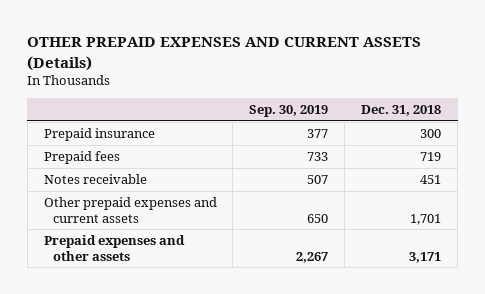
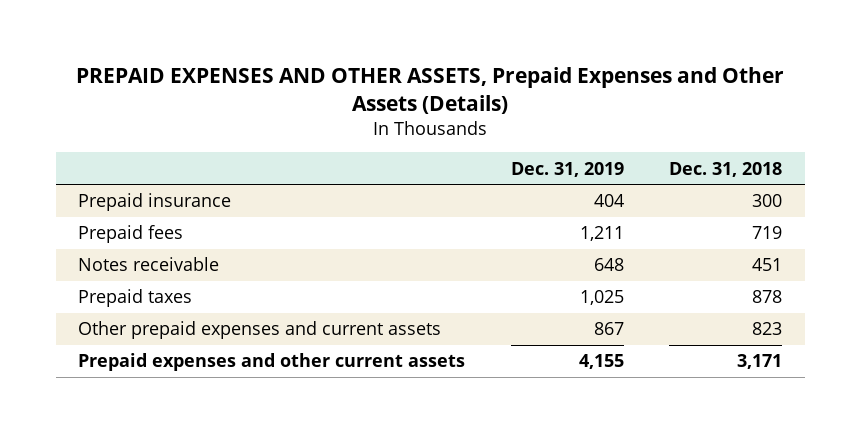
[27,37,422,71] OTHER PREPAID EXPENSES AND CURRENT ASSETS (Details) -> [76,67,785,114] PREPAID EXPENSES AND OTHER ASSETS, Prepaid Expenses and Other Assets (Details)
[249,105,329,118] Sep. 30, 2019 -> none
none -> [510,161,624,177] Dec. 31, 2019
none -> [78,289,193,308] Prepaid taxes
[410,213,442,225] 1,701 -> [752,322,783,336] 823
[43,234,185,261] Prepaid expenses and other assets -> [78,353,466,372] Prepaid expenses and other current assets

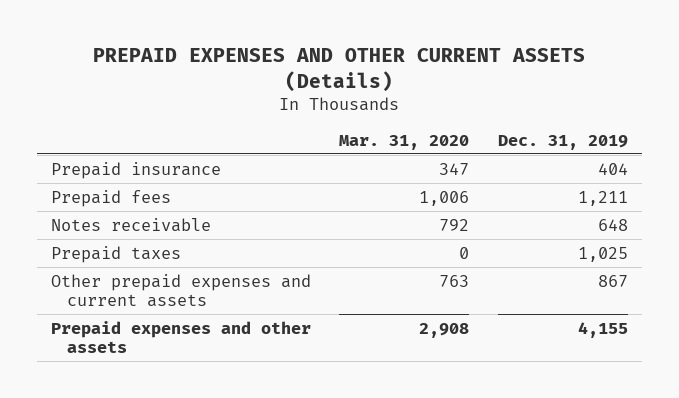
[76,67,785,114] PREPAID EXPENSES AND OTHER ASSETS, Prepaid Expenses and Other Assets (Details) -> [93,48,586,92] PREPAID EXPENSES AND OTHER CURRENT ASSETS (Details)
[669,161,783,177] Dec. 31, 2018 -> none
none -> [339,134,470,150] Mar. 31, 2020
[78,353,466,372] Prepaid expenses and other current assets -> [51,320,312,354] Prepaid expenses and other assets

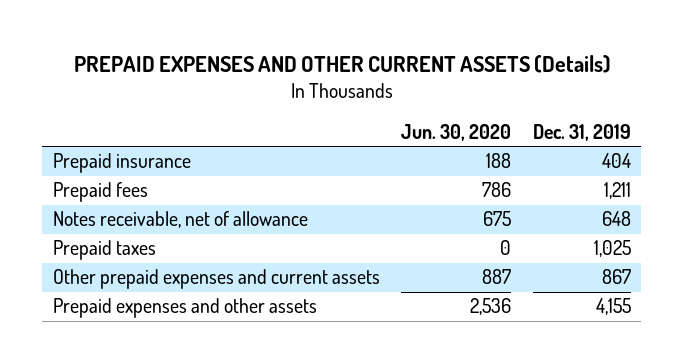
[339,134,470,150] Mar. 31, 2020 -> none
none -> [401,123,512,141] Jun. 30, 2020
[51,217,212,232] Notes receivable -> [52,211,308,229] Notes receivable, net of allowance

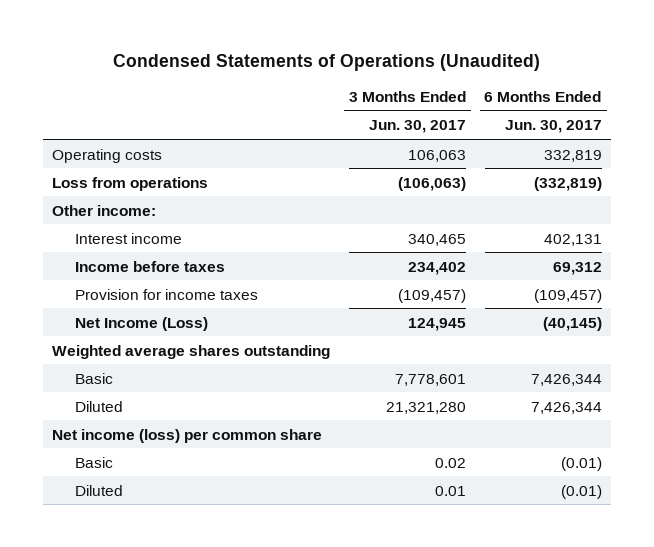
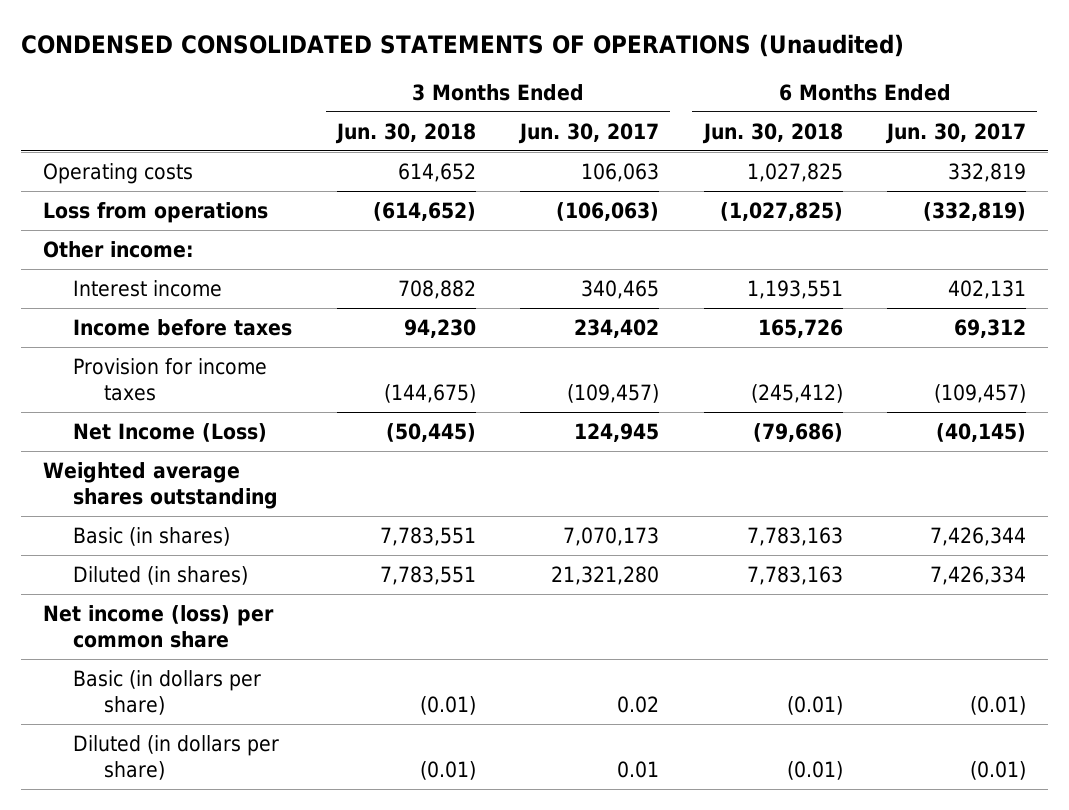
[113,53,541,71] Condensed Statements of Operations (Unaudited) -> [21,33,905,57] CONDENSED CONSOLIDATED STATEMENTS OF OPERATIONS (Unaudited)
none -> [334,122,476,144] Jun. 30, 2018
none -> [701,122,843,144] Jun. 30, 2018
[75,372,114,384] Basic -> [73,526,231,546] Basic (in shares)
[395,373,467,386] 7,778,601 -> [563,526,660,546] 7,070,173
[75,400,124,412] Diluted -> [73,565,249,585] Diluted (in shares)
[530,401,602,414] 7,426,344 -> [929,565,1026,585] 7,426,334
[75,456,114,468] Basic -> [73,669,262,716] Basic (in dollars per share)
[75,484,124,496] Diluted -> [73,734,280,781] Diluted (in dollars per share)

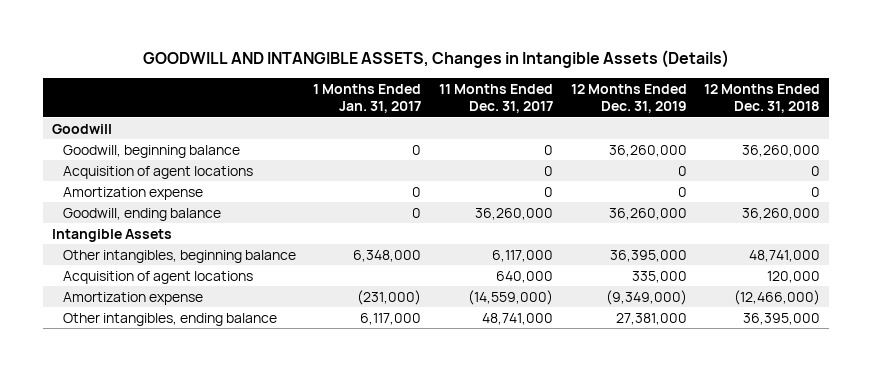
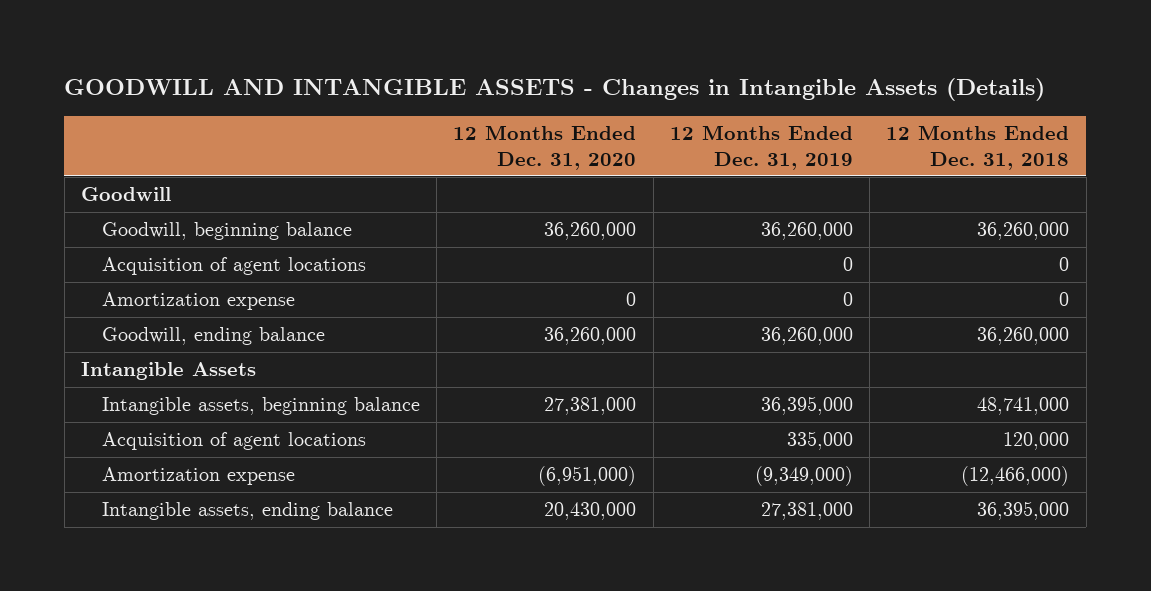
[142,50,729,69] GOODWILL AND INTANGIBLE ASSETS, Changes in Intangible Assets (Details) -> [64,78,1046,102] GOODWILL AND INTANGIBLE ASSETS - Changes in Intangible Assets (Details)
[313,83,422,114] 1 Months Ended Jan. 31, 2017 -> none
[439,83,554,114] 11 Months Ended Dec. 31, 2017 -> none
none -> [453,124,637,170] 12 Months Ended Dec. 31, 2020
[62,249,296,263] Other intangibles, beginning balance -> [101,397,420,416] Intangible assets, beginning balance
[62,312,277,326] Other intangibles, ending balance -> [101,502,393,521] Intangible assets, ending balance

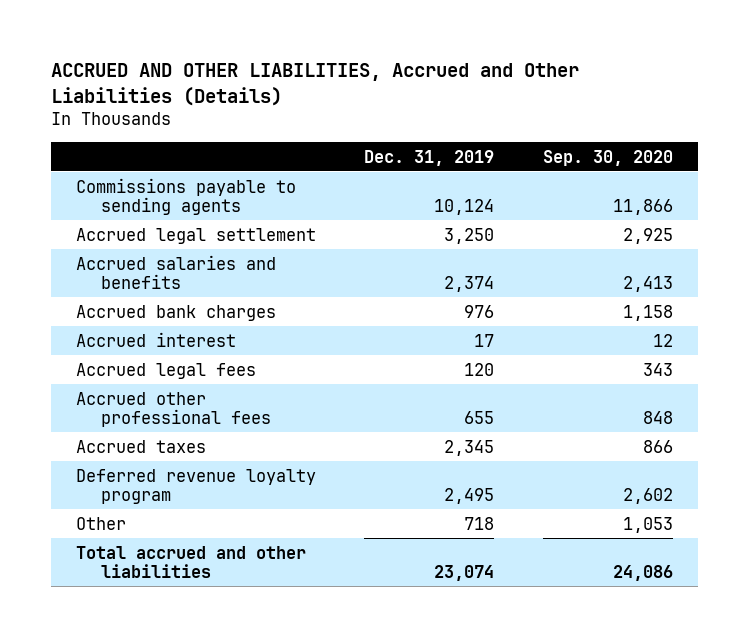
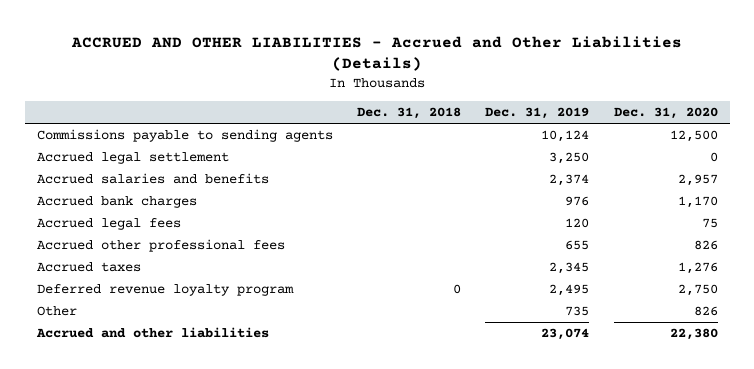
[51,62,580,106] ACCRUED AND OTHER LIABILITIES, Accrued and Other Liabilities (Details) -> [71,35,683,72] ACCRUED AND OTHER LIABILITIES - Accrued and Other Liabilities (Details)
[543,149,674,166] Sep. 30, 2020 -> none
none -> [357,107,462,120] Dec. 31, 2018
none -> [613,107,718,120] Dec. 31, 2020
[75,331,236,347] Accrued interest -> none
[464,516,495,530] 718 -> [565,306,590,317] 735
[75,545,306,578] Total accrued and other liabilities -> [35,327,269,339] Accrued and other liabilities

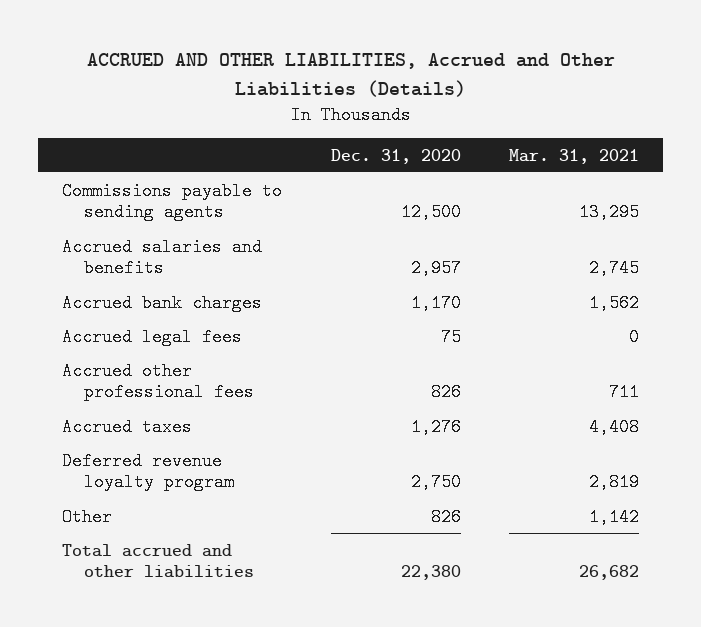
[71,35,683,72] ACCRUED AND OTHER LIABILITIES - Accrued and Other Liabilities (Details) -> [86,53,615,97] ACCRUED AND OTHER LIABILITIES, Accrued and Other Liabilities (Details)
[357,107,462,120] Dec. 31, 2018 -> none
[485,107,590,120] Dec. 31, 2019 -> none
none -> [509,148,640,164] Mar. 31, 2021
[36,152,229,165] Accrued legal settlement -> none
[35,327,269,339] Accrued and other liabilities -> [62,543,254,579] Total accrued and other liabilities

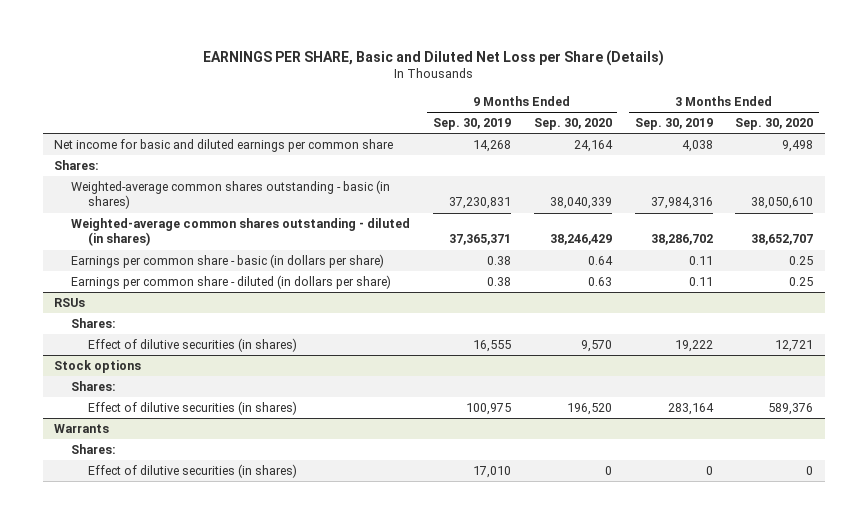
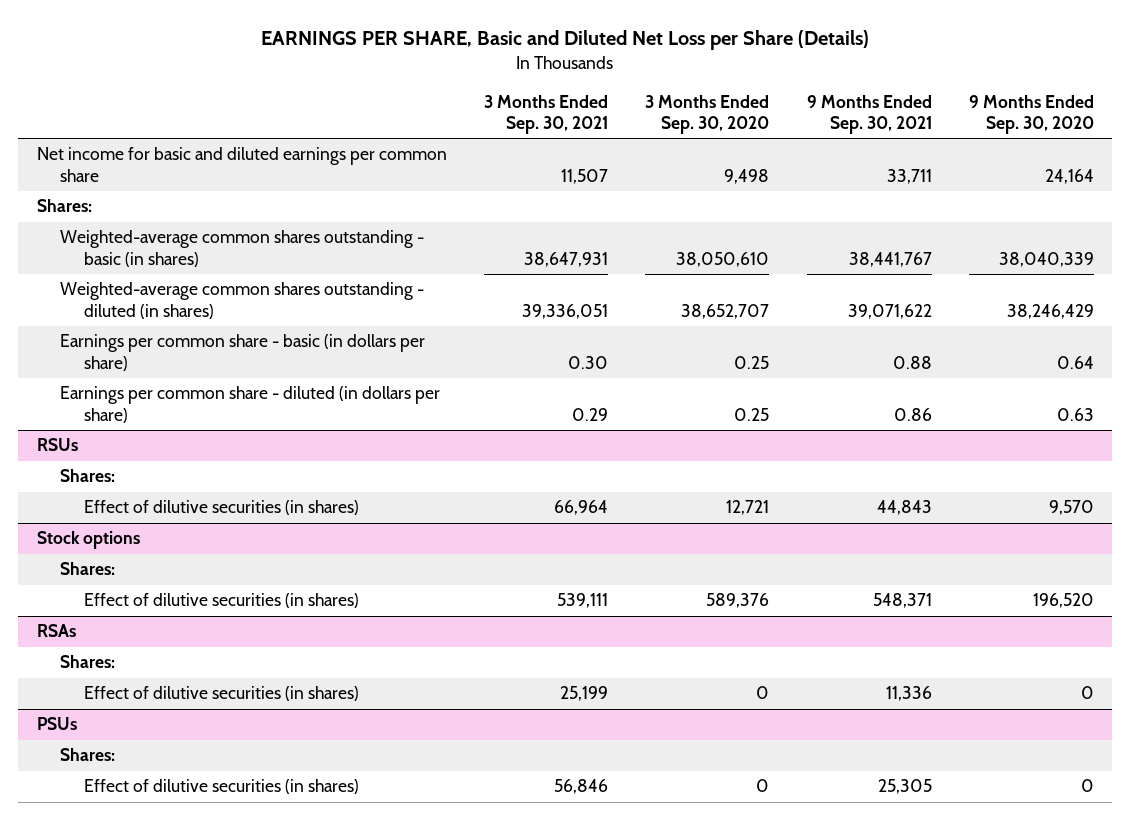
[433,117,512,130] Sep. 30, 2019 -> none
[634,117,713,130] Sep. 30, 2019 -> none
none -> [484,94,609,134] 3 Months Ended Sep. 30, 2021
none -> [806,94,932,134] 9 Months Ended Sep. 30, 2021
[54,423,110,433] Warrants -> none
none -> [36,624,76,638] RSAs
none -> [36,717,77,731] PSUs
none -> [60,748,116,762] Shares:
none -> [83,779,359,795] Effect of dilutive securities (in shares)

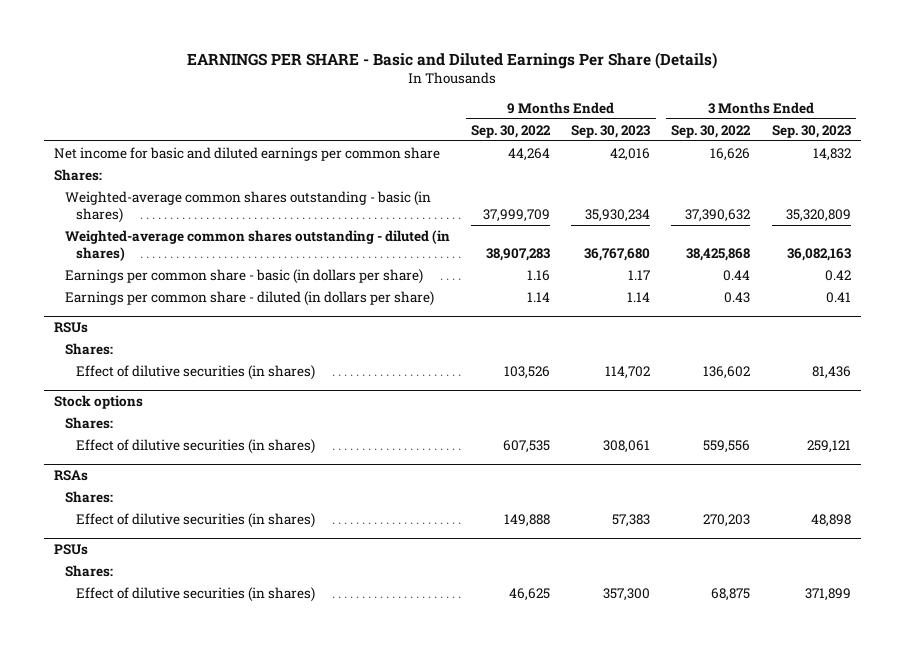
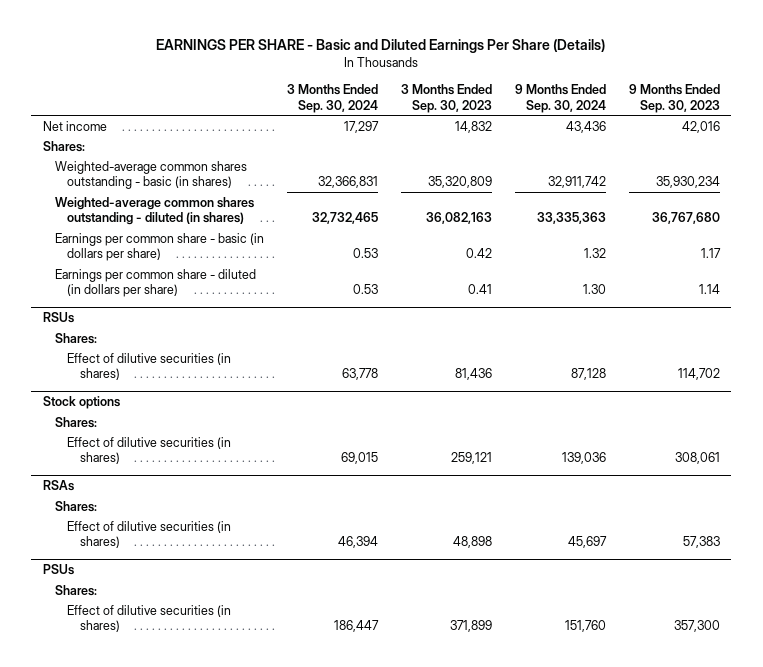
[471,124,552,138] Sep. 30, 2022 -> none
[671,124,752,138] Sep. 30, 2022 -> none
none -> [286,83,378,113] 3 Months Ended Sep. 30, 2024
none -> [514,83,606,113] 9 Months Ended Sep. 30, 2024
[54,146,441,161] Net income for basic and diluted earnings per common share -> [42,120,107,131] Net income

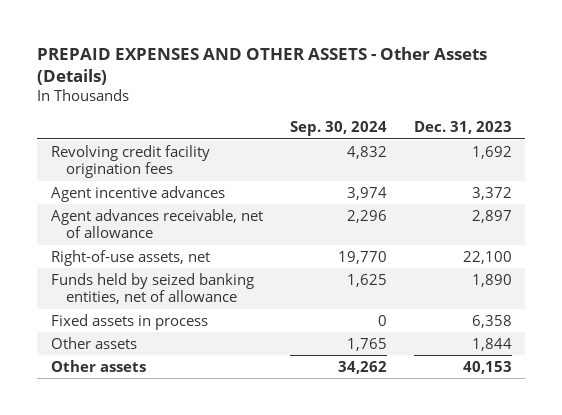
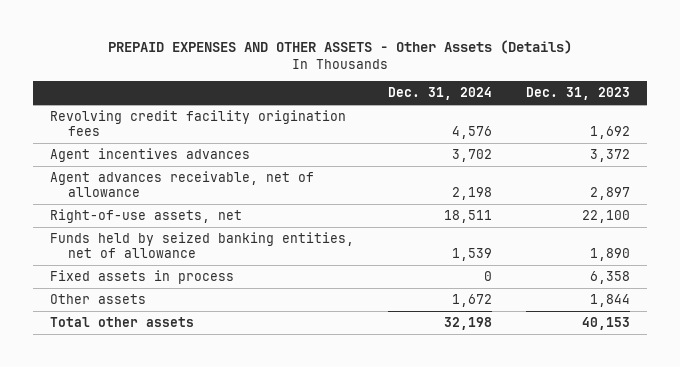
[289,121,387,137] Sep. 30, 2024 -> none
none -> [388,87,493,101] Dec. 31, 2024
[50,185,225,202] Agent incentive advances -> [50,148,251,163] Agent incentives advances
[50,359,146,372] Other assets -> [50,317,195,328] Total other assets

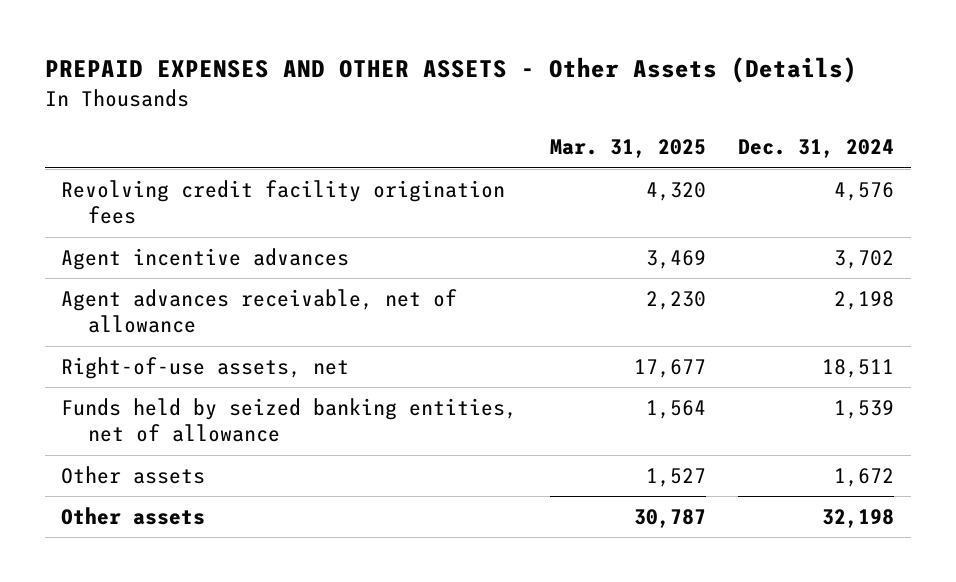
[525,87,630,101] Dec. 31, 2023 -> none
none -> [549,139,706,159] Mar. 31, 2025
[50,148,251,163] Agent incentives advances -> [61,247,350,270] Agent incentive advances
[50,270,235,285] Fixed assets in process -> none
[50,317,195,328] Total other assets -> [61,506,206,525] Other assets

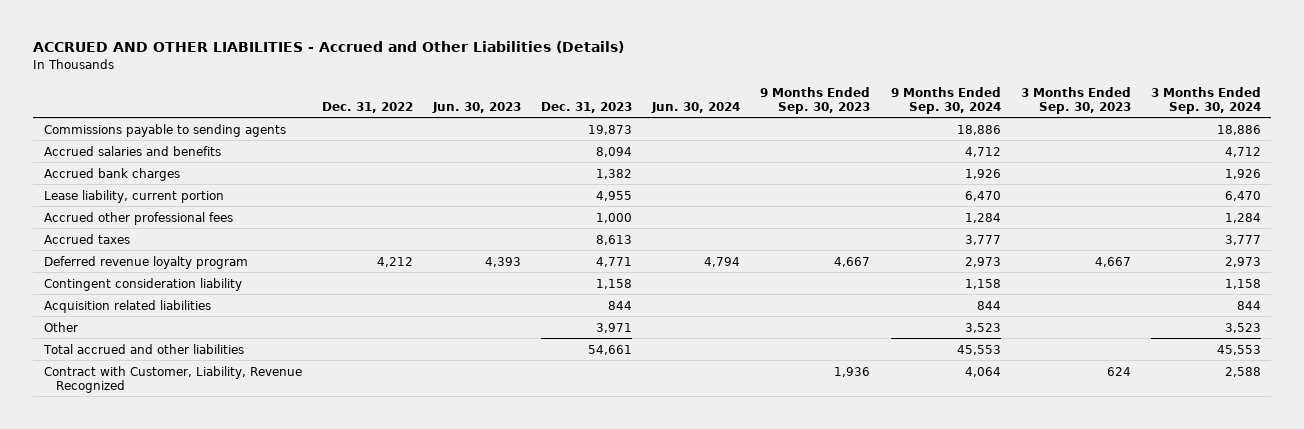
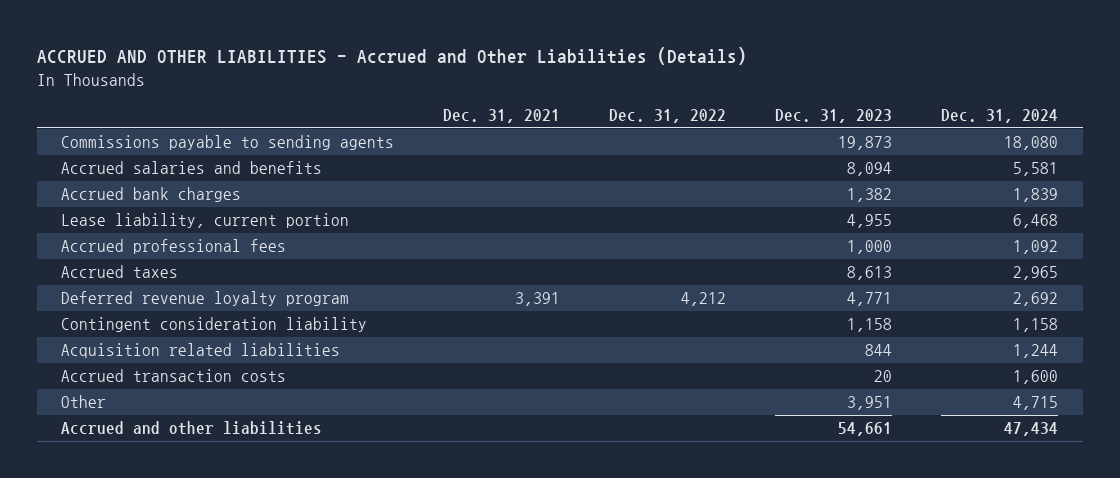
[431,101,521,113] Jun. 30, 2023 -> none
[651,101,741,113] Jun. 30, 2024 -> none
[760,86,871,114] 9 Months Ended Sep. 30, 2023 -> none
[890,86,1001,114] 9 Months Ended Sep. 30, 2024 -> none
[1020,86,1131,114] 3 Months Ended Sep. 30, 2023 -> none
[1150,86,1261,114] 3 Months Ended Sep. 30, 2024 -> none
none -> [443,109,561,124] Dec. 31, 2021
none -> [941,109,1059,124] Dec. 31, 2024
[43,211,233,225] Accrued other professional fees -> [61,239,287,255] Accrued professional fees
[43,365,302,393] Contract with Customer, Liability, Revenue Recognized -> none
none -> [61,369,287,383] Accrued transaction costs
[596,322,633,333] 3,971 -> [847,396,893,411] 3,951
[42,343,244,354] Total accrued and other liabilities -> [61,421,323,436] Accrued and other liabilities

